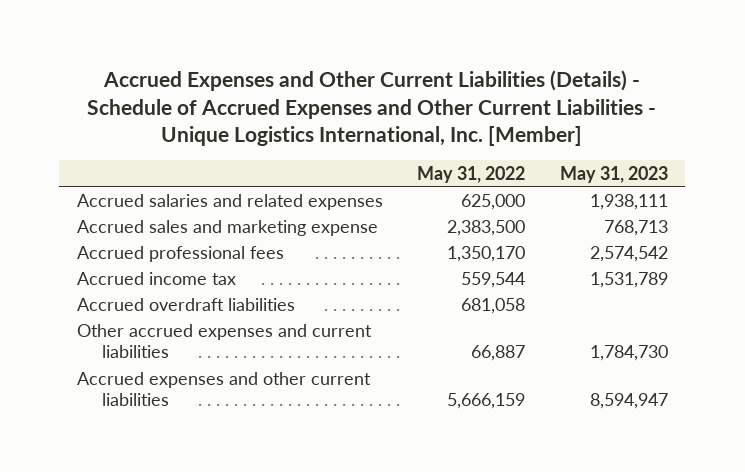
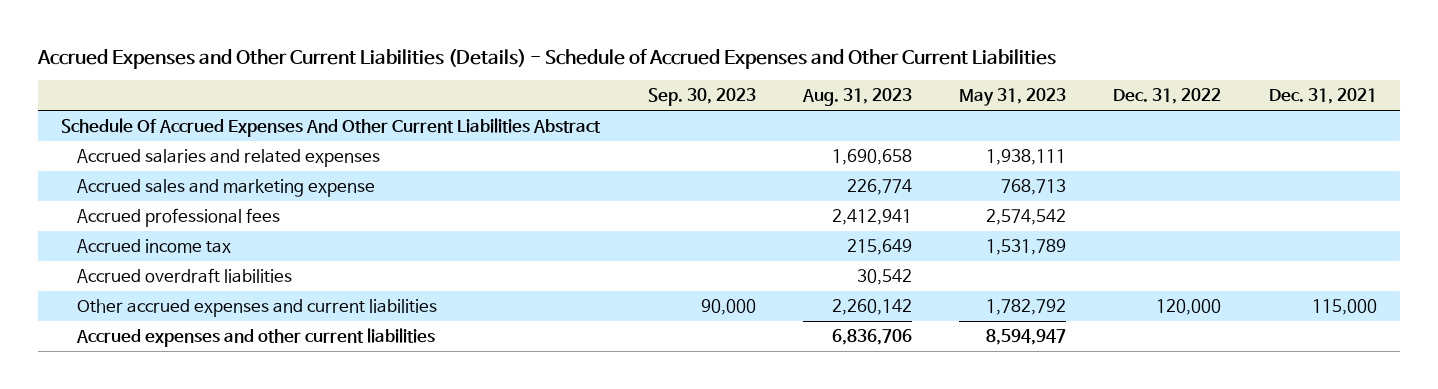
[87,70,657,147] Accrued Expenses and Other Current Liabilities (Details) - Schedule of Accrued Expenses and Other Current Liabilities - Unique Logistics International, Inc. [Member] -> [36,48,1056,69] Accrued Expenses and Other Current Liabilities (Details) - Schedule of Accrued Expenses and Other Current Liabilities
[417,165,526,183] May 31, 2022 -> none
none -> [647,88,756,107] Sep. 30, 2023
none -> [801,88,912,107] Aug. 31, 2023
none -> [1113,88,1222,105] Dec. 31, 2022
none -> [1268,88,1377,105] Dec. 31, 2021
none -> [61,117,602,137] Schedule Of Accrued Expenses And Other Current Liabilities Abstract
[589,345,668,362] 1,784,730 -> [986,298,1067,315] 1,782,792

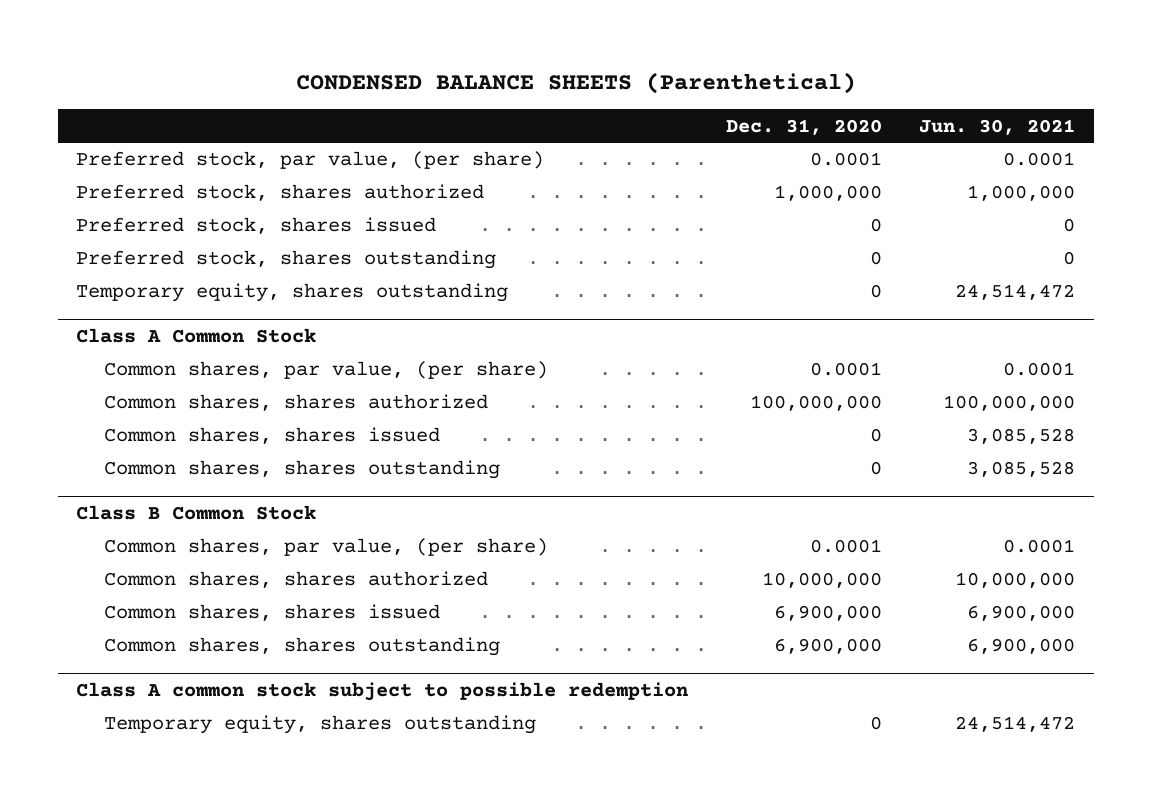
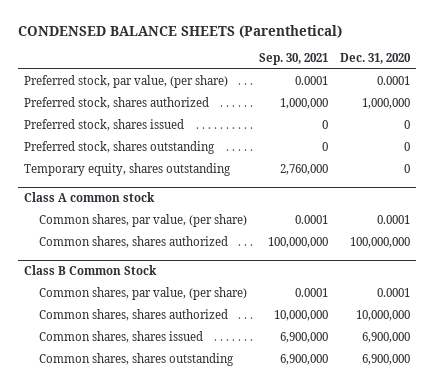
[918,118,1075,135] Jun. 30, 2021 -> none
none -> [259,53,329,66] Sep. 30, 2021
[76,328,317,344] Class A Common Stock -> [23,192,155,203] Class A common stock
[103,427,440,445] Common shares, shares issued -> none
[103,460,500,480] Common shares, shares outstanding -> none
[76,682,689,702] Class A common stock subject to possible redemption -> none
[103,715,536,735] Temporary equity, shares outstanding -> none

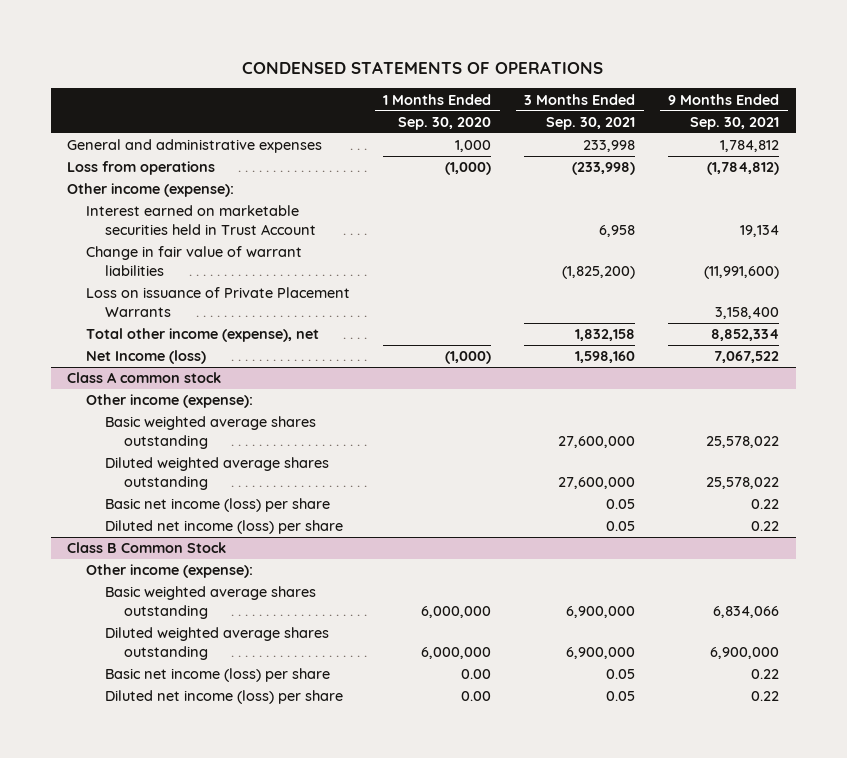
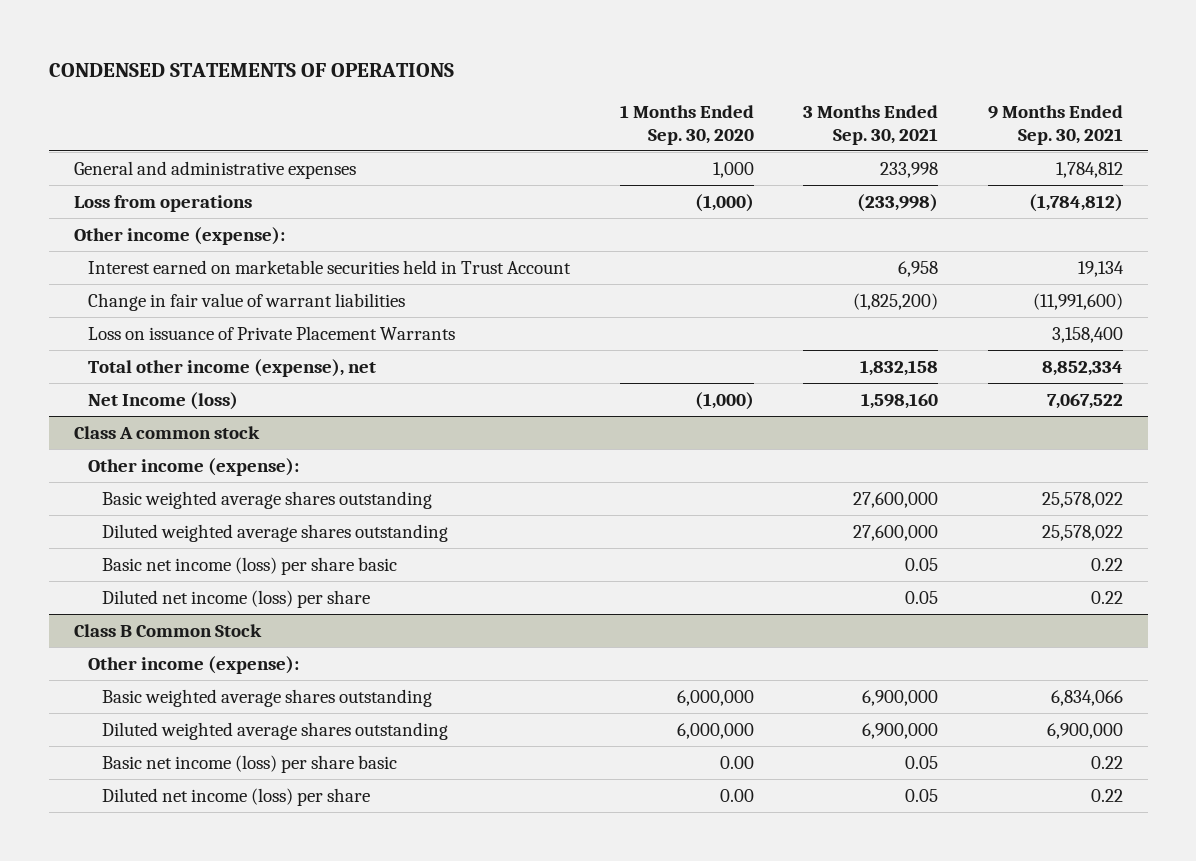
[105,498,331,513] Basic net income (loss) per share -> [102,556,398,575] Basic net income (loss) per share basic
[105,668,331,683] Basic net income (loss) per share -> [102,754,398,773] Basic net income (loss) per share basic

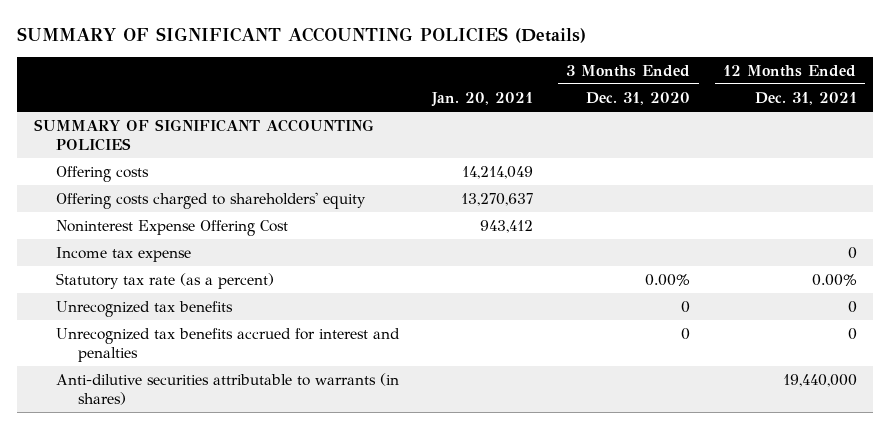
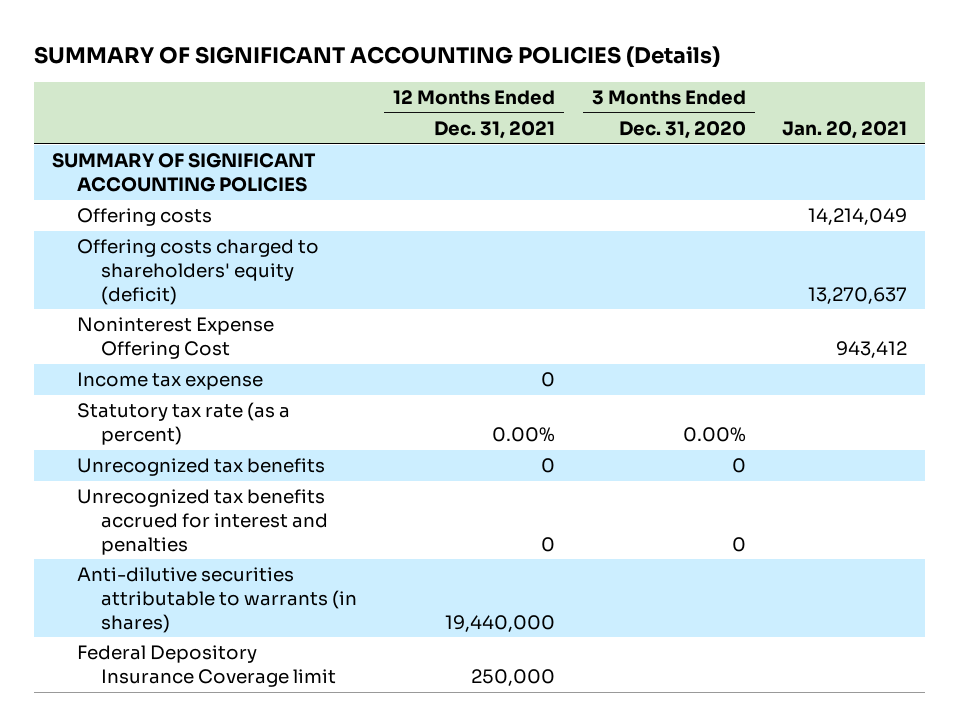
[55,191,366,209] Offering costs charged to shareholders' equity -> [76,239,319,305] Offering costs charged to shareholders' equity (deficit)
none -> [76,645,337,688] Federal Depository Insurance Coverage limit

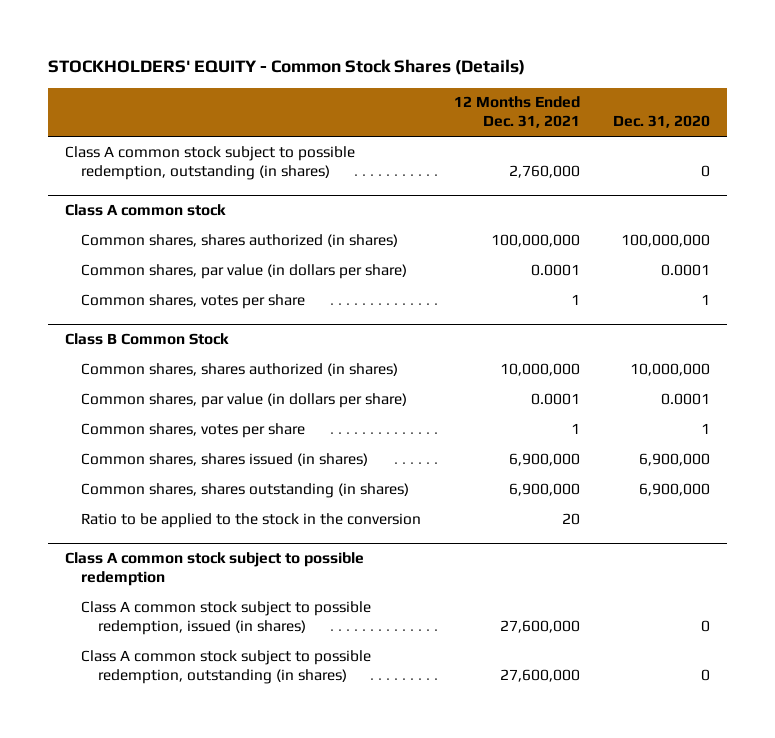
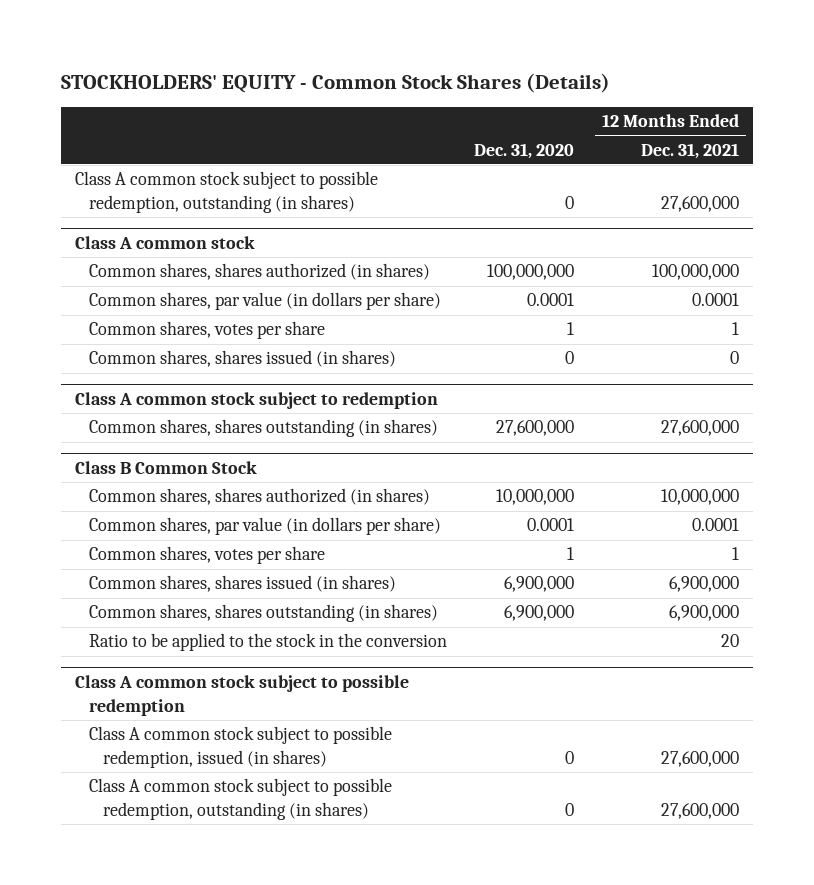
[509,164,581,178] 2,760,000 -> [661,195,740,212] 27,600,000
none -> [88,350,396,368] Common shares, shares issued (in shares)
none -> [74,392,438,410] Class A common stock subject to redemption
none -> [88,419,438,438] Common shares, shares outstanding (in shares)

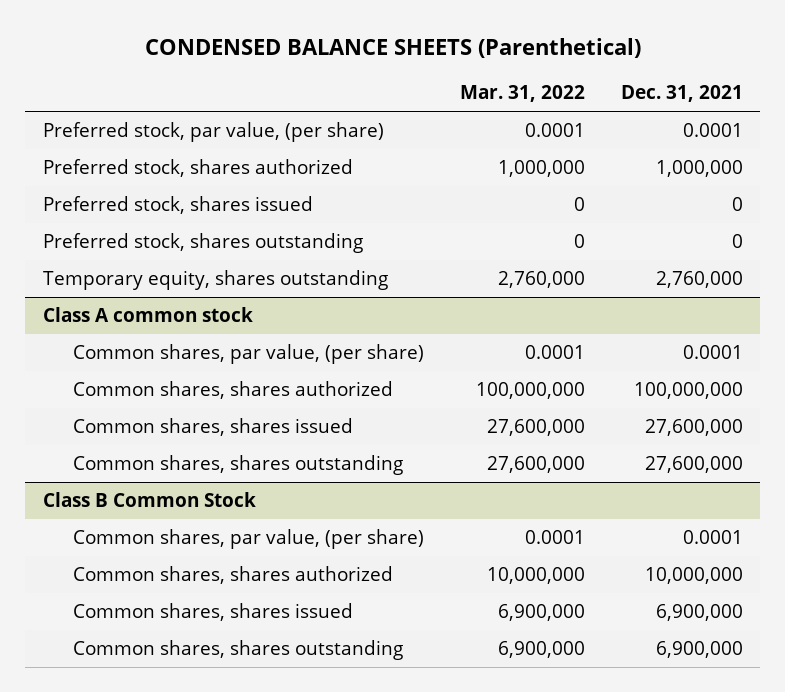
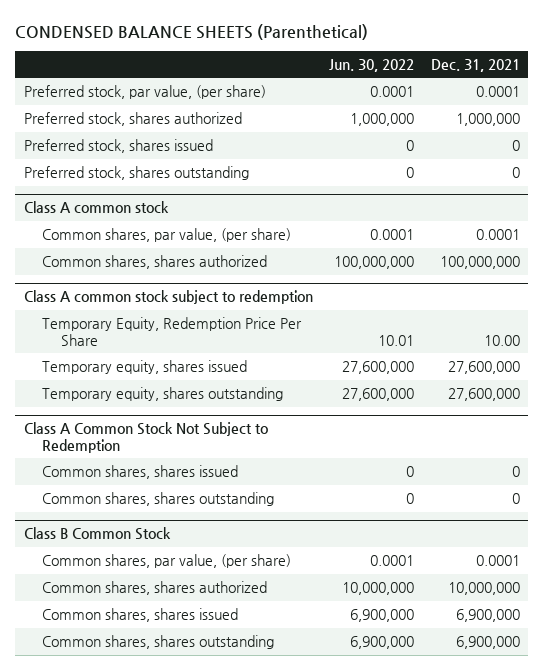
[459,85,585,103] Mar. 31, 2022 -> none
none -> [329,58,415,72] Jun. 30, 2022
[42,270,388,291] Temporary equity, shares outstanding -> none
none -> [23,290,313,305] Class A common stock subject to redemption
none -> [42,317,303,346] Temporary Equity, Redemption Price Per Share
none -> [42,360,248,375] Temporary equity, shares issued
none -> [42,387,284,402] Temporary equity, shares outstanding
none -> [23,422,268,453] Class A Common Stock Not Subject to Redemption
[644,419,743,437] 27,600,000 -> [512,466,521,478] 0
[644,456,743,474] 27,600,000 -> [512,493,521,505] 0

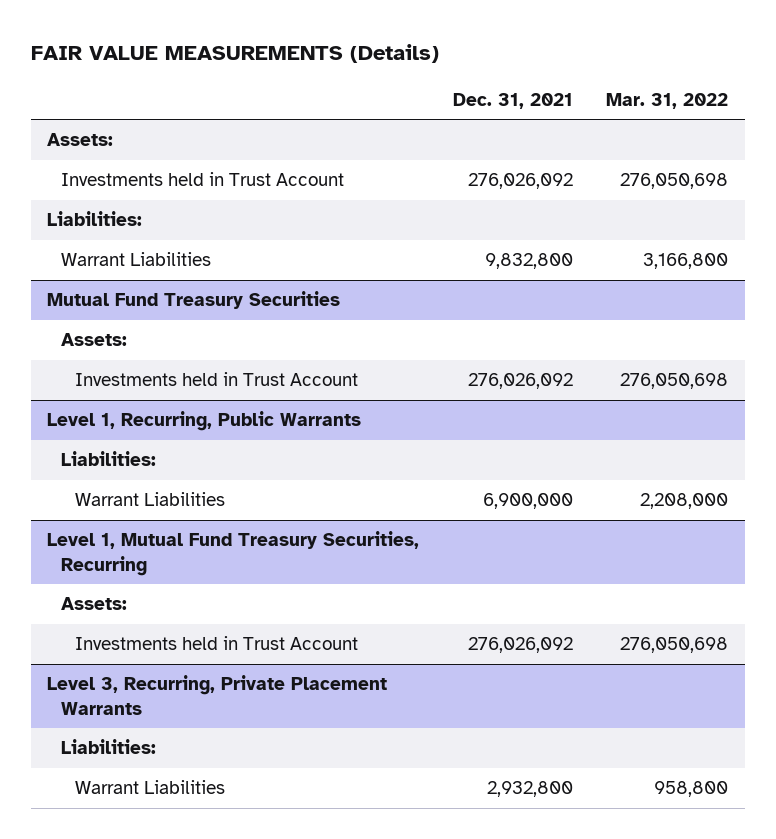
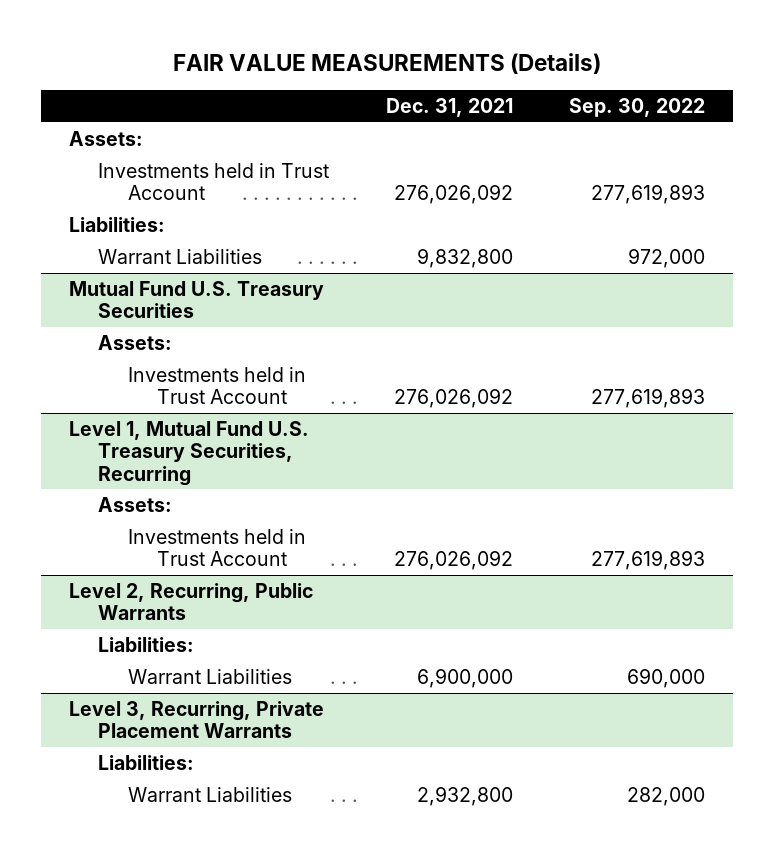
[606,92,729,109] Mar. 31, 2022 -> none
none -> [569,98,706,118] Sep. 30, 2022
[47,291,341,310] Mutual Fund Treasury Securities -> [68,280,324,319] Mutual Fund U.S. Treasury Securities
[47,411,362,432] Level 1, Recurring, Public Warrants -> none
[61,451,157,467] Liabilities: -> none
[75,492,226,507] Warrant Liabilities -> none
[47,531,420,576] Level 1, Mutual Fund Treasury Securities, Recurring -> [68,420,309,486] Level 1, Mutual Fund U.S. Treasury Securities, Recurring
none -> [68,582,313,621] Level 2, Recurring, Public Warrants
none -> [98,636,195,652] Liabilities:
none -> [127,668,292,684] Warrant Liabilities

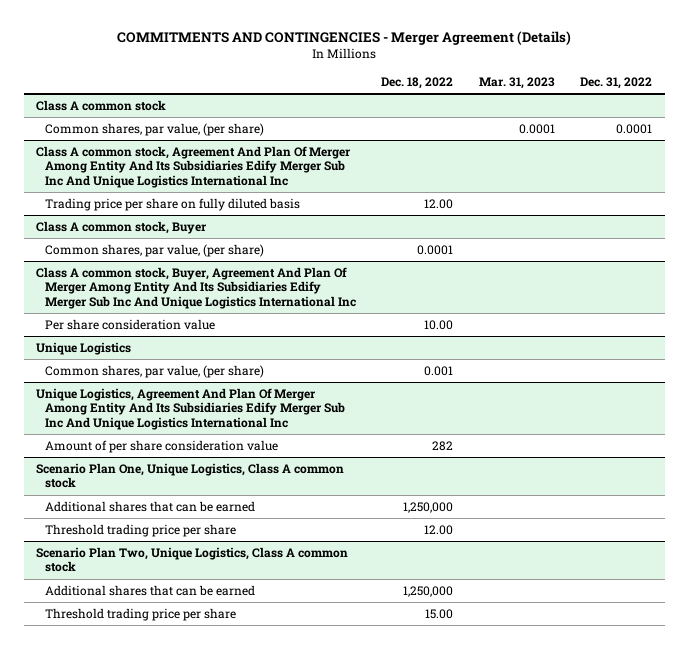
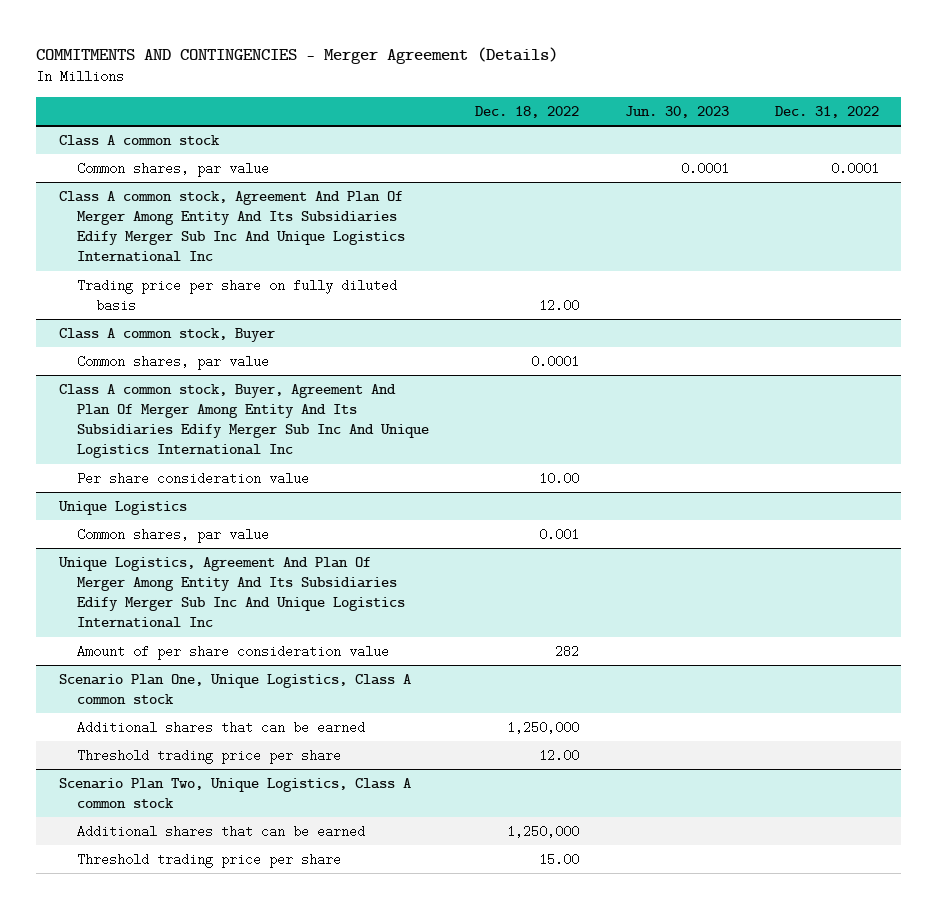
[478,76,555,89] Mar. 31, 2023 -> none
none -> [624,105,729,118] Jun. 30, 2023
[44,122,264,136] Common shares, par value, (per share) -> [77,161,270,177] Common shares, par value
[44,243,264,257] Common shares, par value, (per share) -> [77,354,270,370] Common shares, par value
[44,364,264,378] Common shares, par value, (per share) -> [77,527,270,543] Common shares, par value

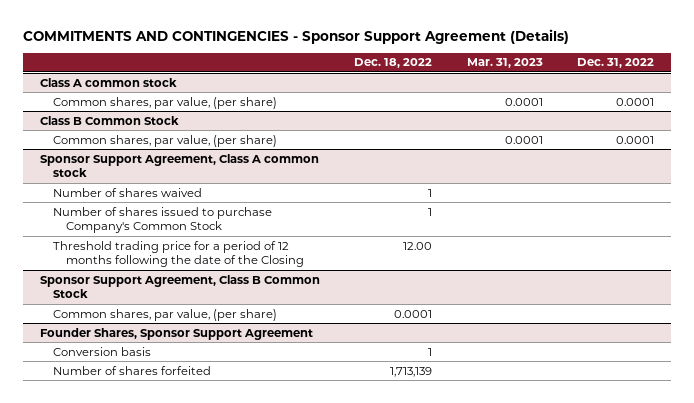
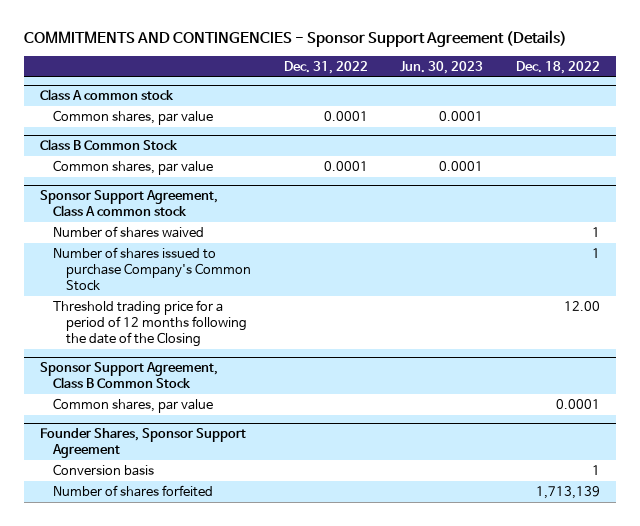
[466,58,543,69] Mar. 31, 2023 -> none
none -> [400,60,484,74] Jun. 30, 2023
[52,96,277,109] Common shares, par value, (per share) -> [53,109,214,125] Common shares, par value
[52,134,277,147] Common shares, par value, (per share) -> [53,159,214,175] Common shares, par value
[52,308,277,321] Common shares, par value, (per share) -> [53,397,214,413] Common shares, par value

